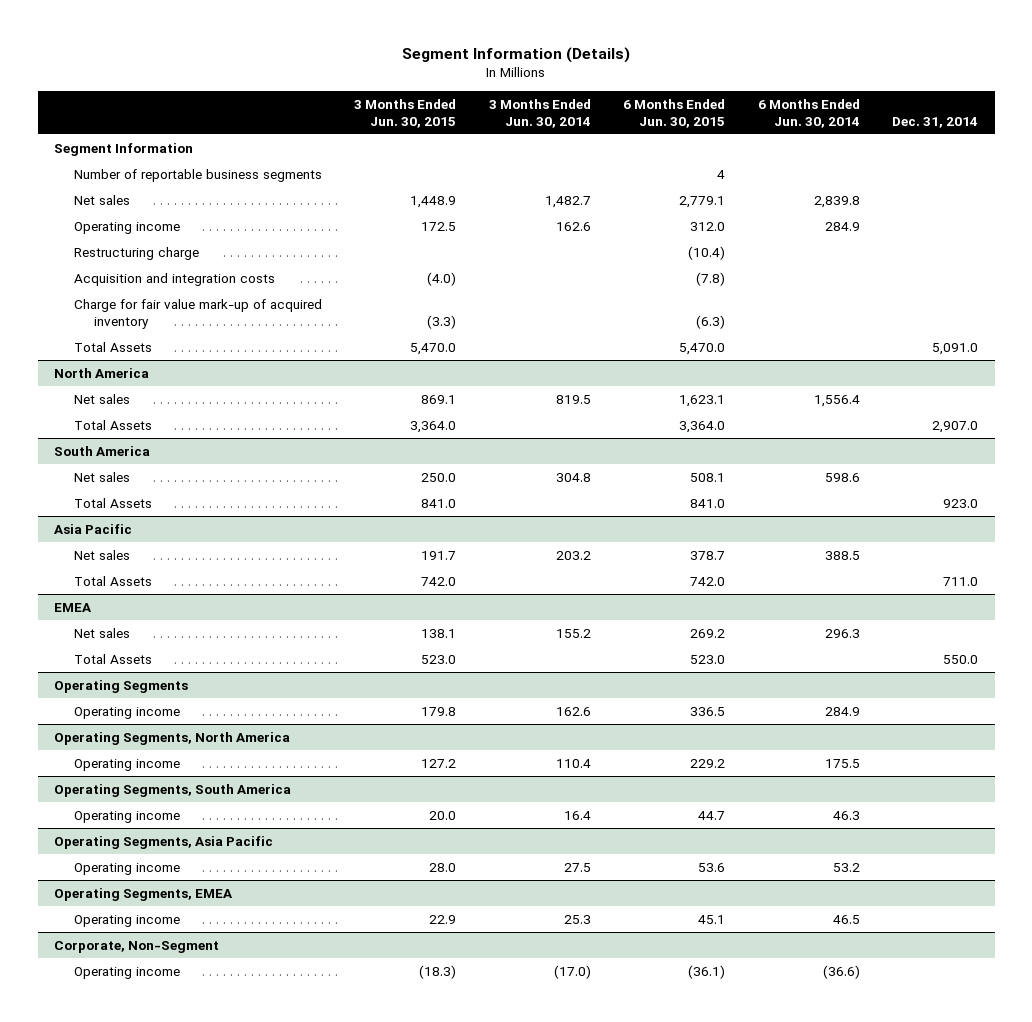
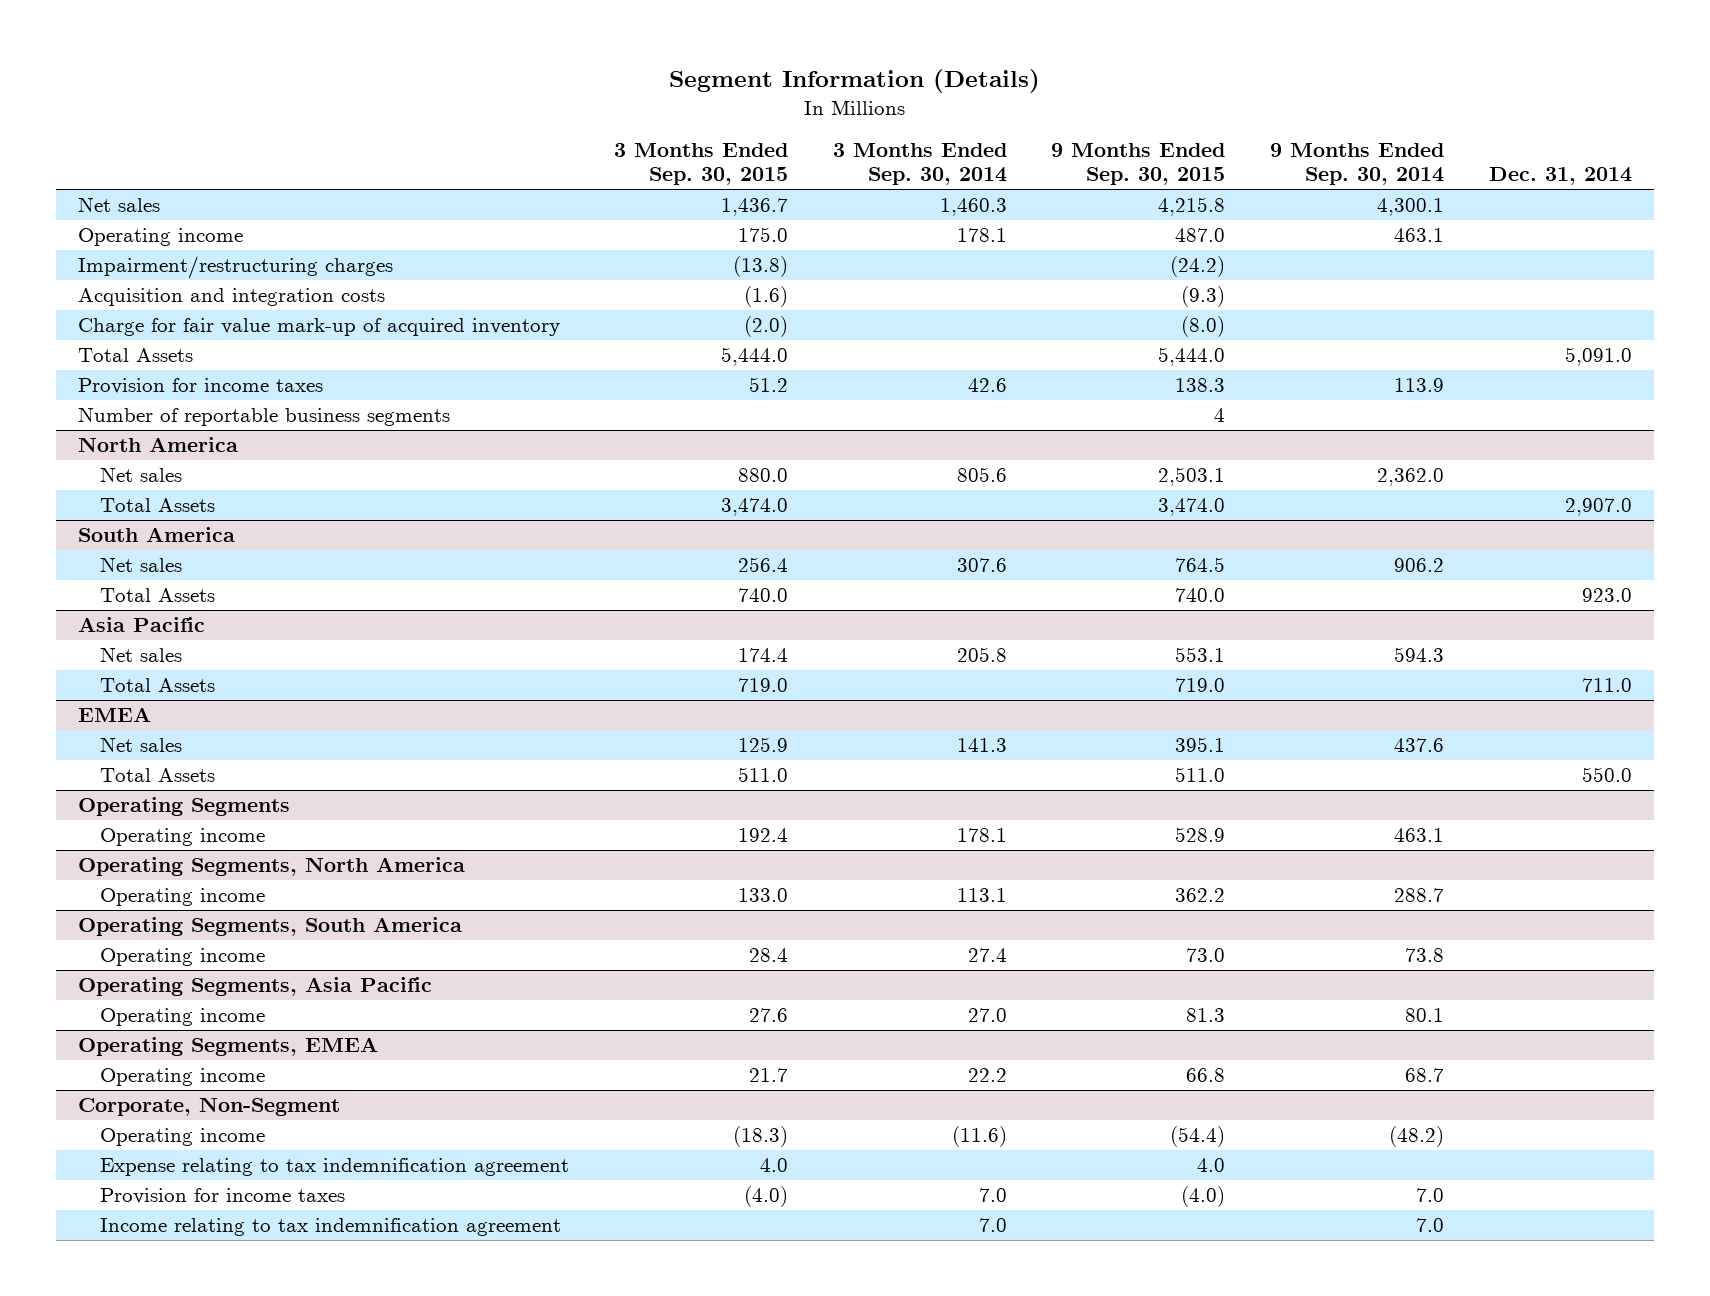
[354,98,457,128] 3 Months Ended Jun. 30, 2015 -> none
[488,98,591,128] 3 Months Ended Jun. 30, 2014 -> none
[623,98,726,128] 6 Months Ended Jun. 30, 2015 -> none
[757,98,860,128] 6 Months Ended Jun. 30, 2014 -> none
none -> [613,142,788,186] 3 Months Ended Sep. 30, 2015
none -> [832,142,1007,186] 3 Months Ended Sep. 30, 2014
none -> [1051,142,1226,186] 9 Months Ended Sep. 30, 2015
none -> [1270,142,1445,186] 9 Months Ended Sep. 30, 2014
[53,142,193,156] Segment Information -> none
[73,246,199,260] Restructuring charge -> none
none -> [78,255,394,279] Impairment/restructuring charges
none -> [78,377,324,394] Provision for income taxes
[73,168,322,182] Number of reportable business segments -> [78,406,451,426] Number of reportable business segments
none -> [100,1157,570,1176] Expense relating to tax indemnification agreement
none -> [100,1187,346,1204] Provision for income taxes
none -> [100,1217,562,1236] Income relating to tax indemnification agreement

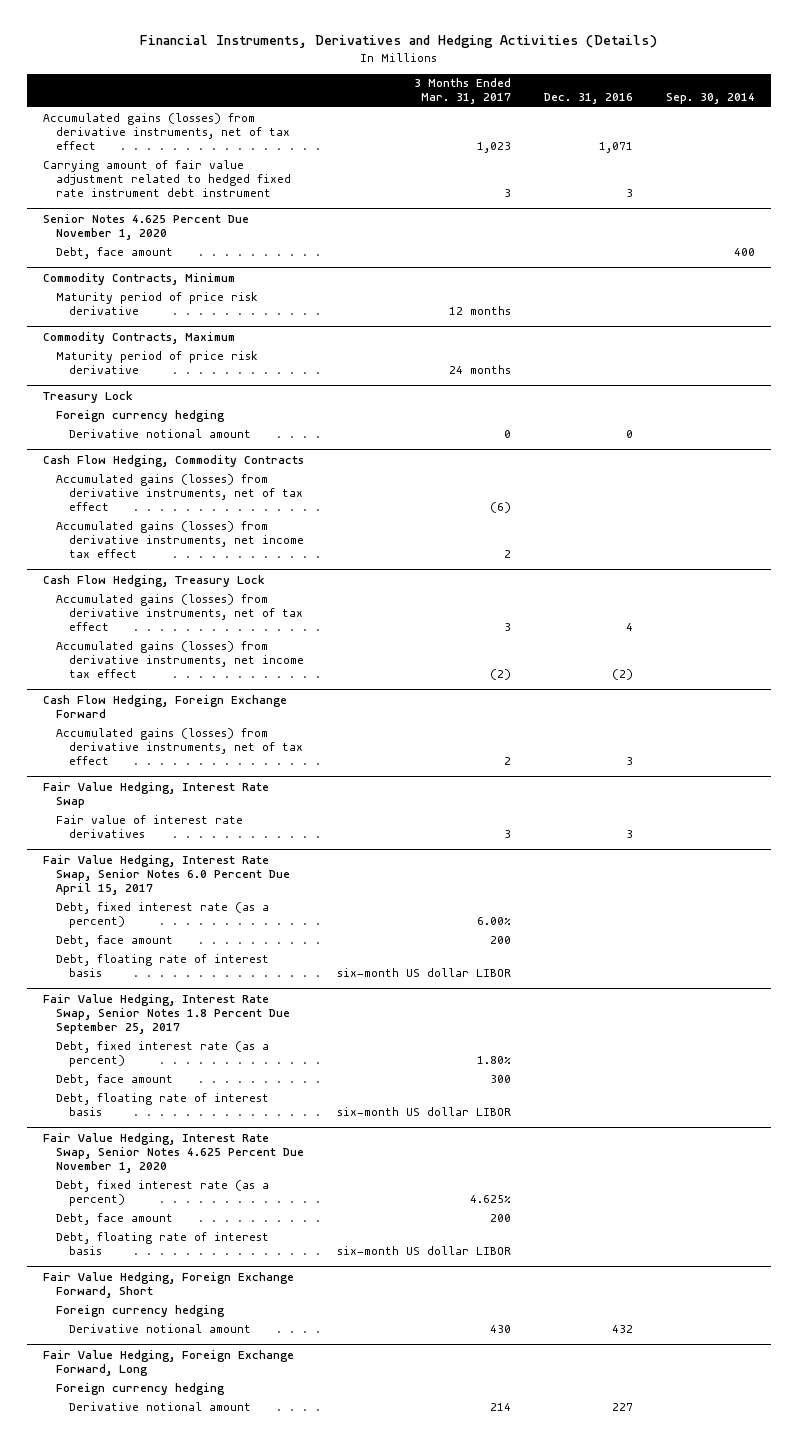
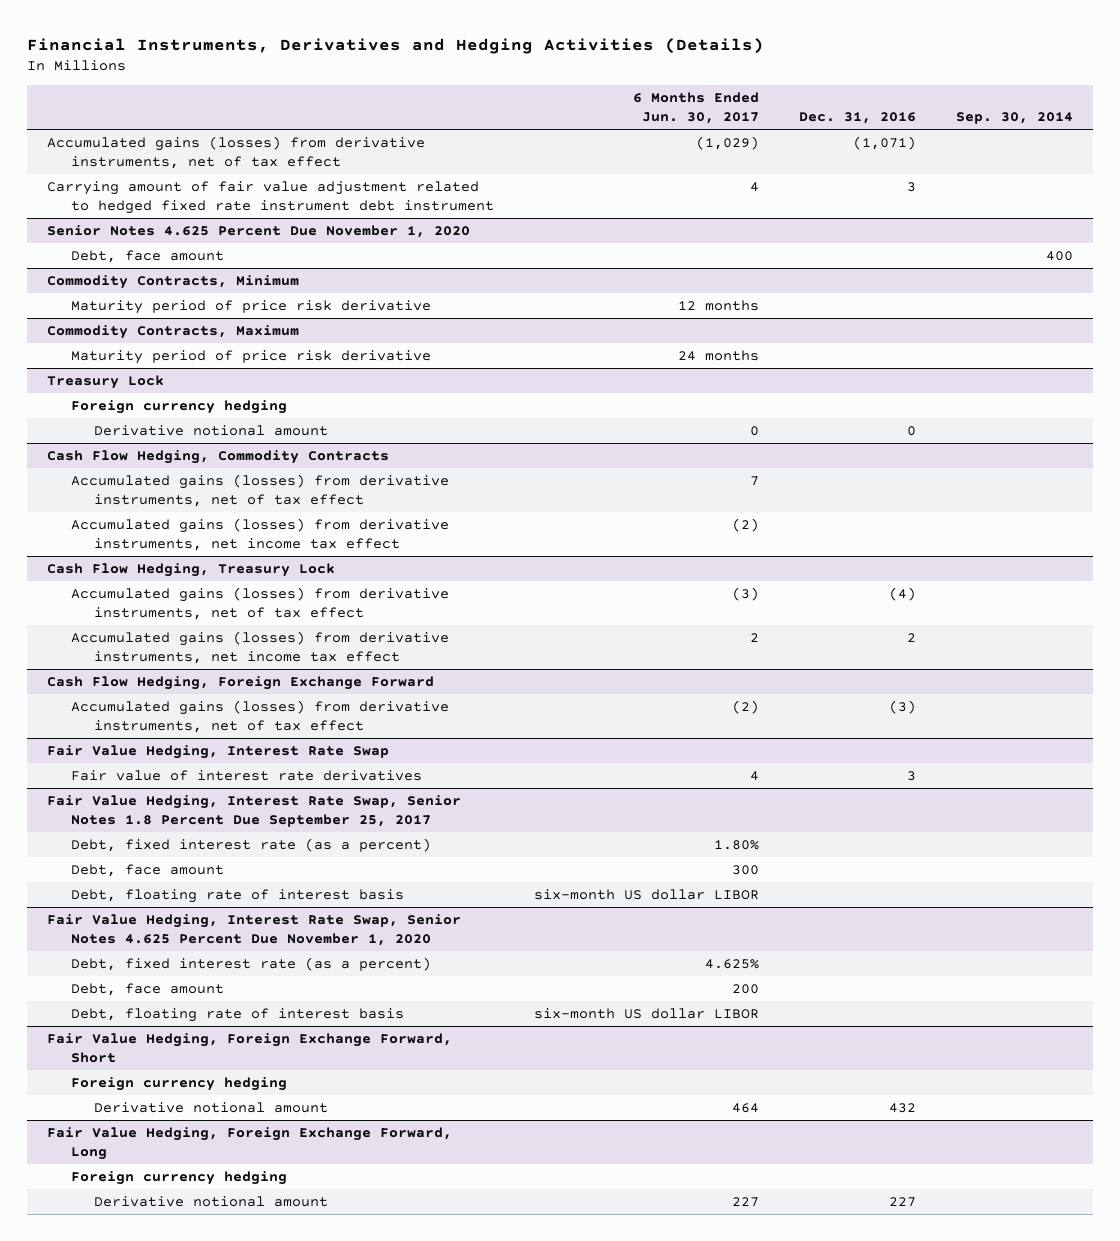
[414,78,512,105] 3 Months Ended Mar. 31, 2017 -> none
none -> [632,92,759,125] 6 Months Ended Jun. 30, 2017
[598,141,633,153] 1,071 -> [852,135,916,150] (1,071)
[625,622,633,631] 4 -> [888,586,916,601] (4)
[611,668,633,680] (2) -> [906,632,916,642] 2
[625,756,633,765] 3 -> [888,699,916,714] (3)
[43,854,291,895] Fair Value Hedging, Interest Rate Swap, Senior Notes 6.0 Percent Due April 15, 2017 -> none
[56,901,270,928] Debt, fixed interest rate (as a percent) -> none
[56,934,174,947] Debt, face amount -> none
[56,953,270,977] Debt, floating rate of interest basis -> none

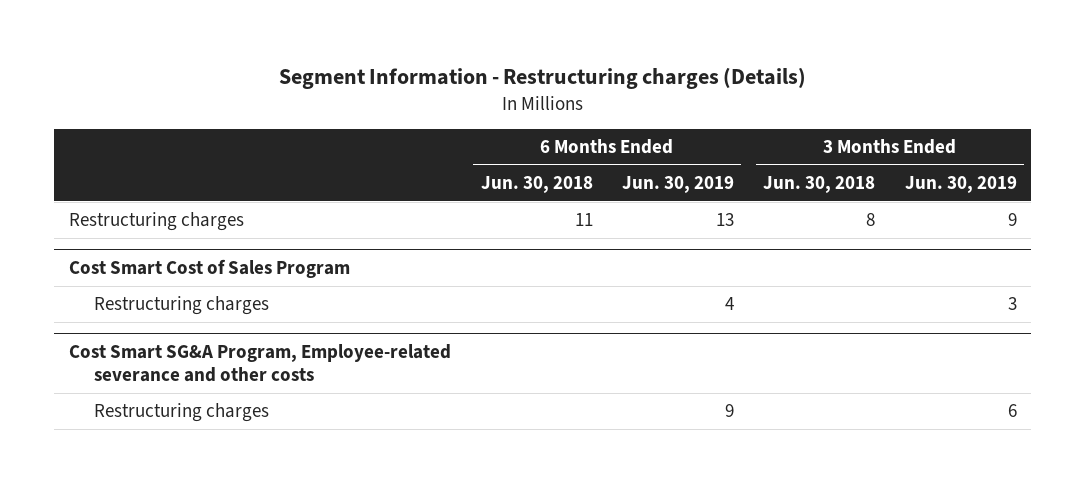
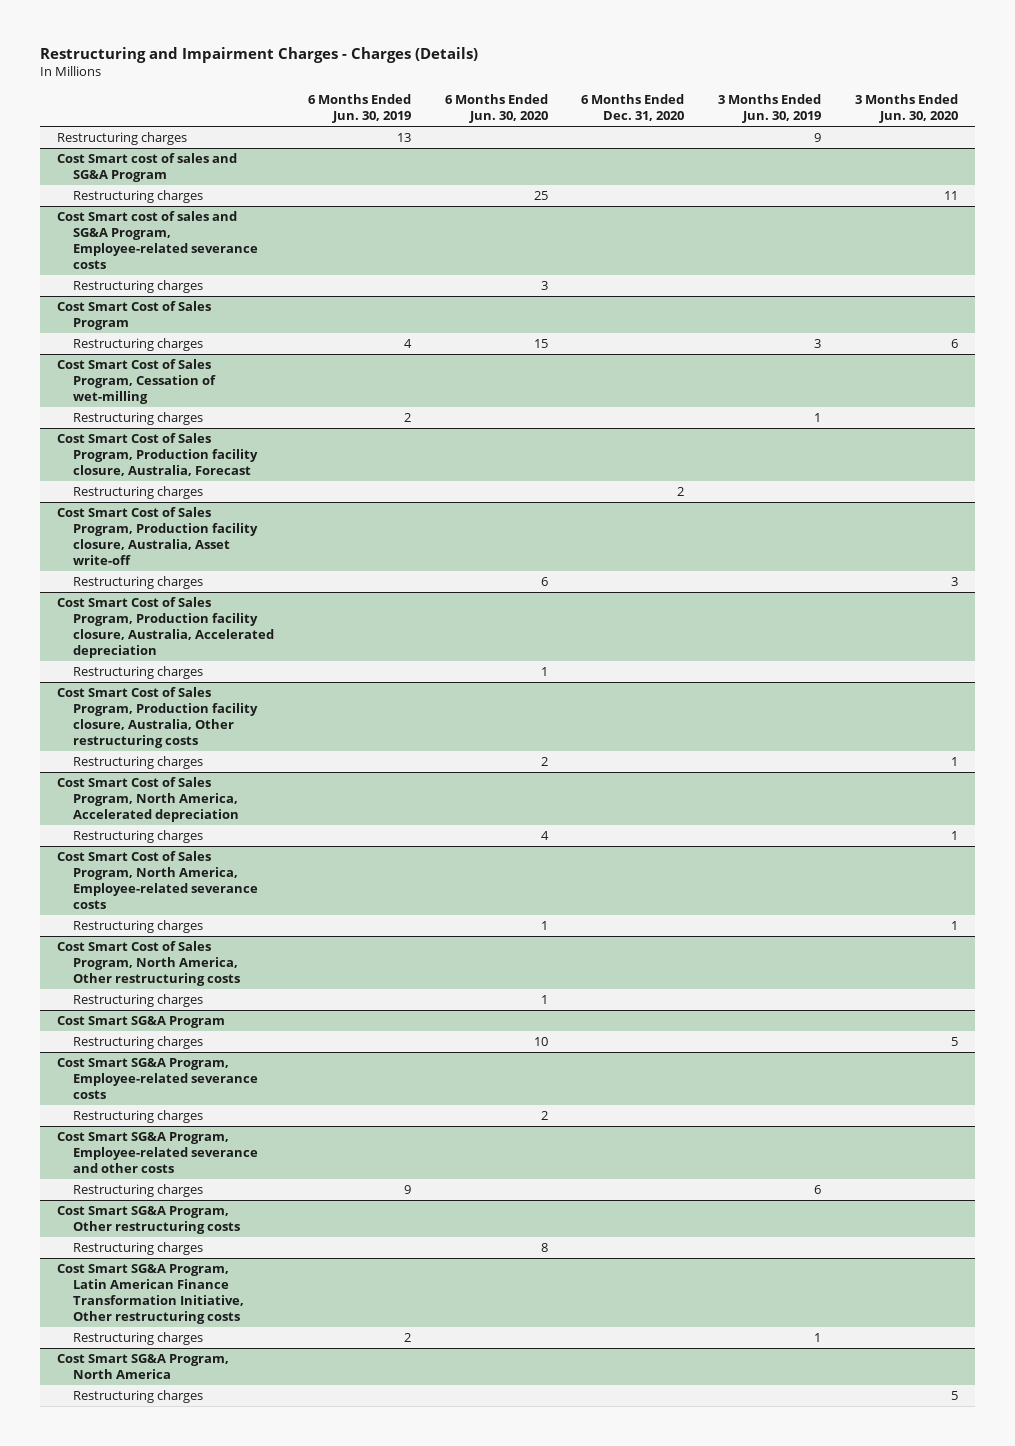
[278,67,806,90] Segment Information - Restructuring charges (Details) -> [40,47,479,64] Restructuring and Impairment Charges - Charges (Details)
[480,176,593,194] Jun. 30, 2018 -> none
[763,176,876,194] Jun. 30, 2018 -> none
none -> [444,93,548,123] 6 Months Ended Jun. 30, 2020
none -> [581,93,685,121] 6 Months Ended Dec. 31, 2020
none -> [855,93,959,123] 3 Months Ended Jun. 30, 2020
none -> [57,153,238,183] Cost Smart cost of sales and SG&A Program
none -> [72,190,203,204] Restructuring charges
none -> [57,211,258,270] Cost Smart cost of sales and SG&A Program, Employee-related severance costs
none -> [72,280,203,294] Restructuring charges
none -> [57,359,216,405] Cost Smart Cost of Sales Program, Cessation of wet-milling
none -> [72,412,203,426] Restructuring charges
none -> [57,433,258,477] Cost Smart Cost of Sales Program, Production facility closure, Australia, Forecast
none -> [72,486,203,500] Restructuring charges
none -> [57,507,258,566] Cost Smart Cost of Sales Program, Production facility closure, Australia, Asset write-off
none -> [72,576,203,590] Restructuring charges
none -> [57,597,274,659] Cost Smart Cost of Sales Program, Production facility closure, Australia, Accelerated depreciation
none -> [72,666,203,680] Restructuring charges
none -> [57,687,258,749] Cost Smart Cost of Sales Program, Production facility closure, Australia, Other restructuring costs
none -> [72,756,203,770] Restructuring charges
none -> [57,777,239,823] Cost Smart Cost of Sales Program, North America, Accelerated depreciation
none -> [72,830,203,844] Restructuring charges
none -> [57,851,258,910] Cost Smart Cost of Sales Program, North America, Employee-related severance costs
none -> [72,920,203,934] Restructuring charges
none -> [57,941,240,987] Cost Smart Cost of Sales Program, North America, Other restructuring costs
none -> [72,994,203,1008] Restructuring charges
none -> [57,1016,226,1029] Cost Smart SG&A Program
none -> [72,1036,203,1050] Restructuring charges
none -> [57,1058,258,1100] Cost Smart SG&A Program, Employee-related severance costs
none -> [72,1110,203,1124] Restructuring charges
none -> [57,1206,240,1235] Cost Smart SG&A Program, Other restructuring costs
none -> [72,1242,203,1256] Restructuring charges
none -> [57,1264,244,1325] Cost Smart SG&A Program, Latin American Finance Transformation Initiative, Other restructuring costs
none -> [72,1332,203,1346] Restructuring charges
none -> [57,1354,230,1380] Cost Smart SG&A Program, North America
none -> [72,1390,203,1404] Restructuring charges

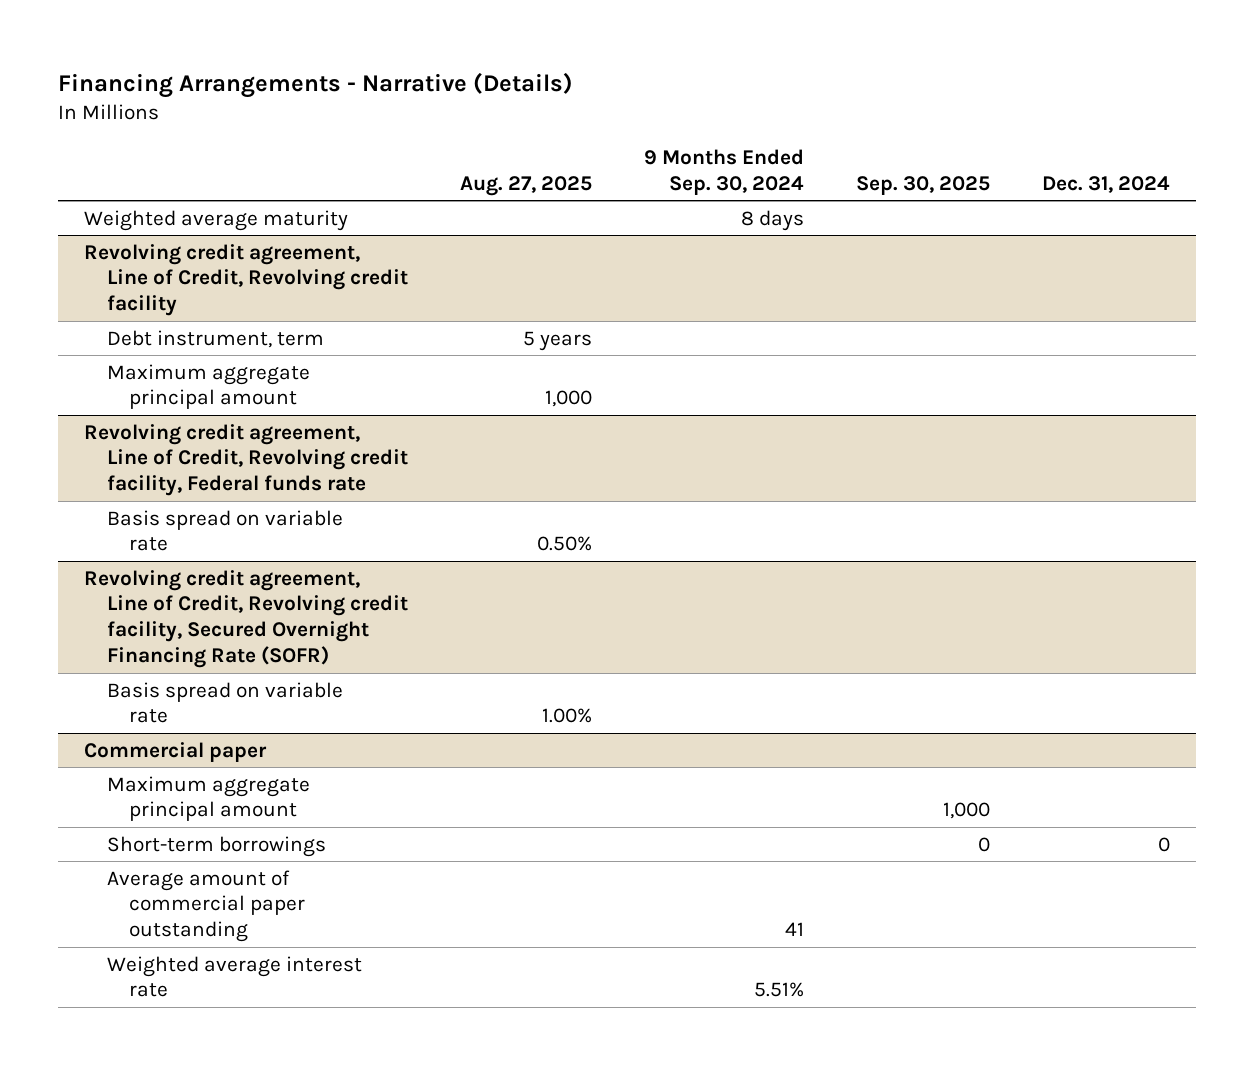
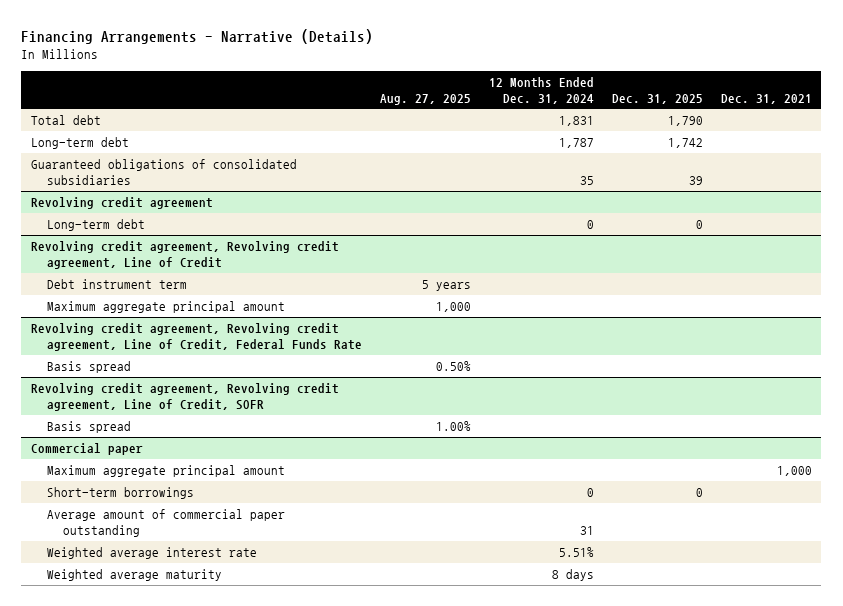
[643,148,804,195] 9 Months Ended Sep. 30, 2024 -> none
[855,175,990,195] Sep. 30, 2025 -> none
[1041,175,1170,193] Dec. 31, 2024 -> none
none -> [489,76,595,104] 12 Months Ended Dec. 31, 2024
none -> [612,93,704,104] Dec. 31, 2025
none -> [721,93,813,104] Dec. 31, 2021
[84,209,349,231] Weighted average maturity -> none
none -> [30,114,101,125] Total debt
none -> [30,136,129,149] Long-term debt
none -> [30,158,297,185] Guaranteed obligations of consolidated subsidiaries
none -> [30,196,213,209] Revolving credit agreement
none -> [46,218,145,231] Long-term debt
[84,243,408,317] Revolving credit agreement, Line of Credit, Revolving credit facility -> [30,240,339,269] Revolving credit agreement, Revolving credit agreement, Line of Credit
[106,329,324,348] Debt instrument, term -> [46,278,187,289] Debt instrument term
[84,423,408,497] Revolving credit agreement, Line of Credit, Revolving credit facility, Federal funds rate -> [30,322,362,351] Revolving credit agreement, Revolving credit agreement, Line of Credit, Federal Funds Rate
[106,509,343,552] Basis spread on variable rate -> [46,360,131,373] Basis spread
[84,569,408,669] Revolving credit agreement, Line of Credit, Revolving credit facility, Secured Overnight Financing Rate (SOFR) -> [30,382,339,411] Revolving credit agreement, Revolving credit agreement, Line of Credit, SOFR
[106,681,343,724] Basis spread on variable rate -> [46,420,131,433] Basis spread
none -> [46,568,222,581] Weighted average maturity

